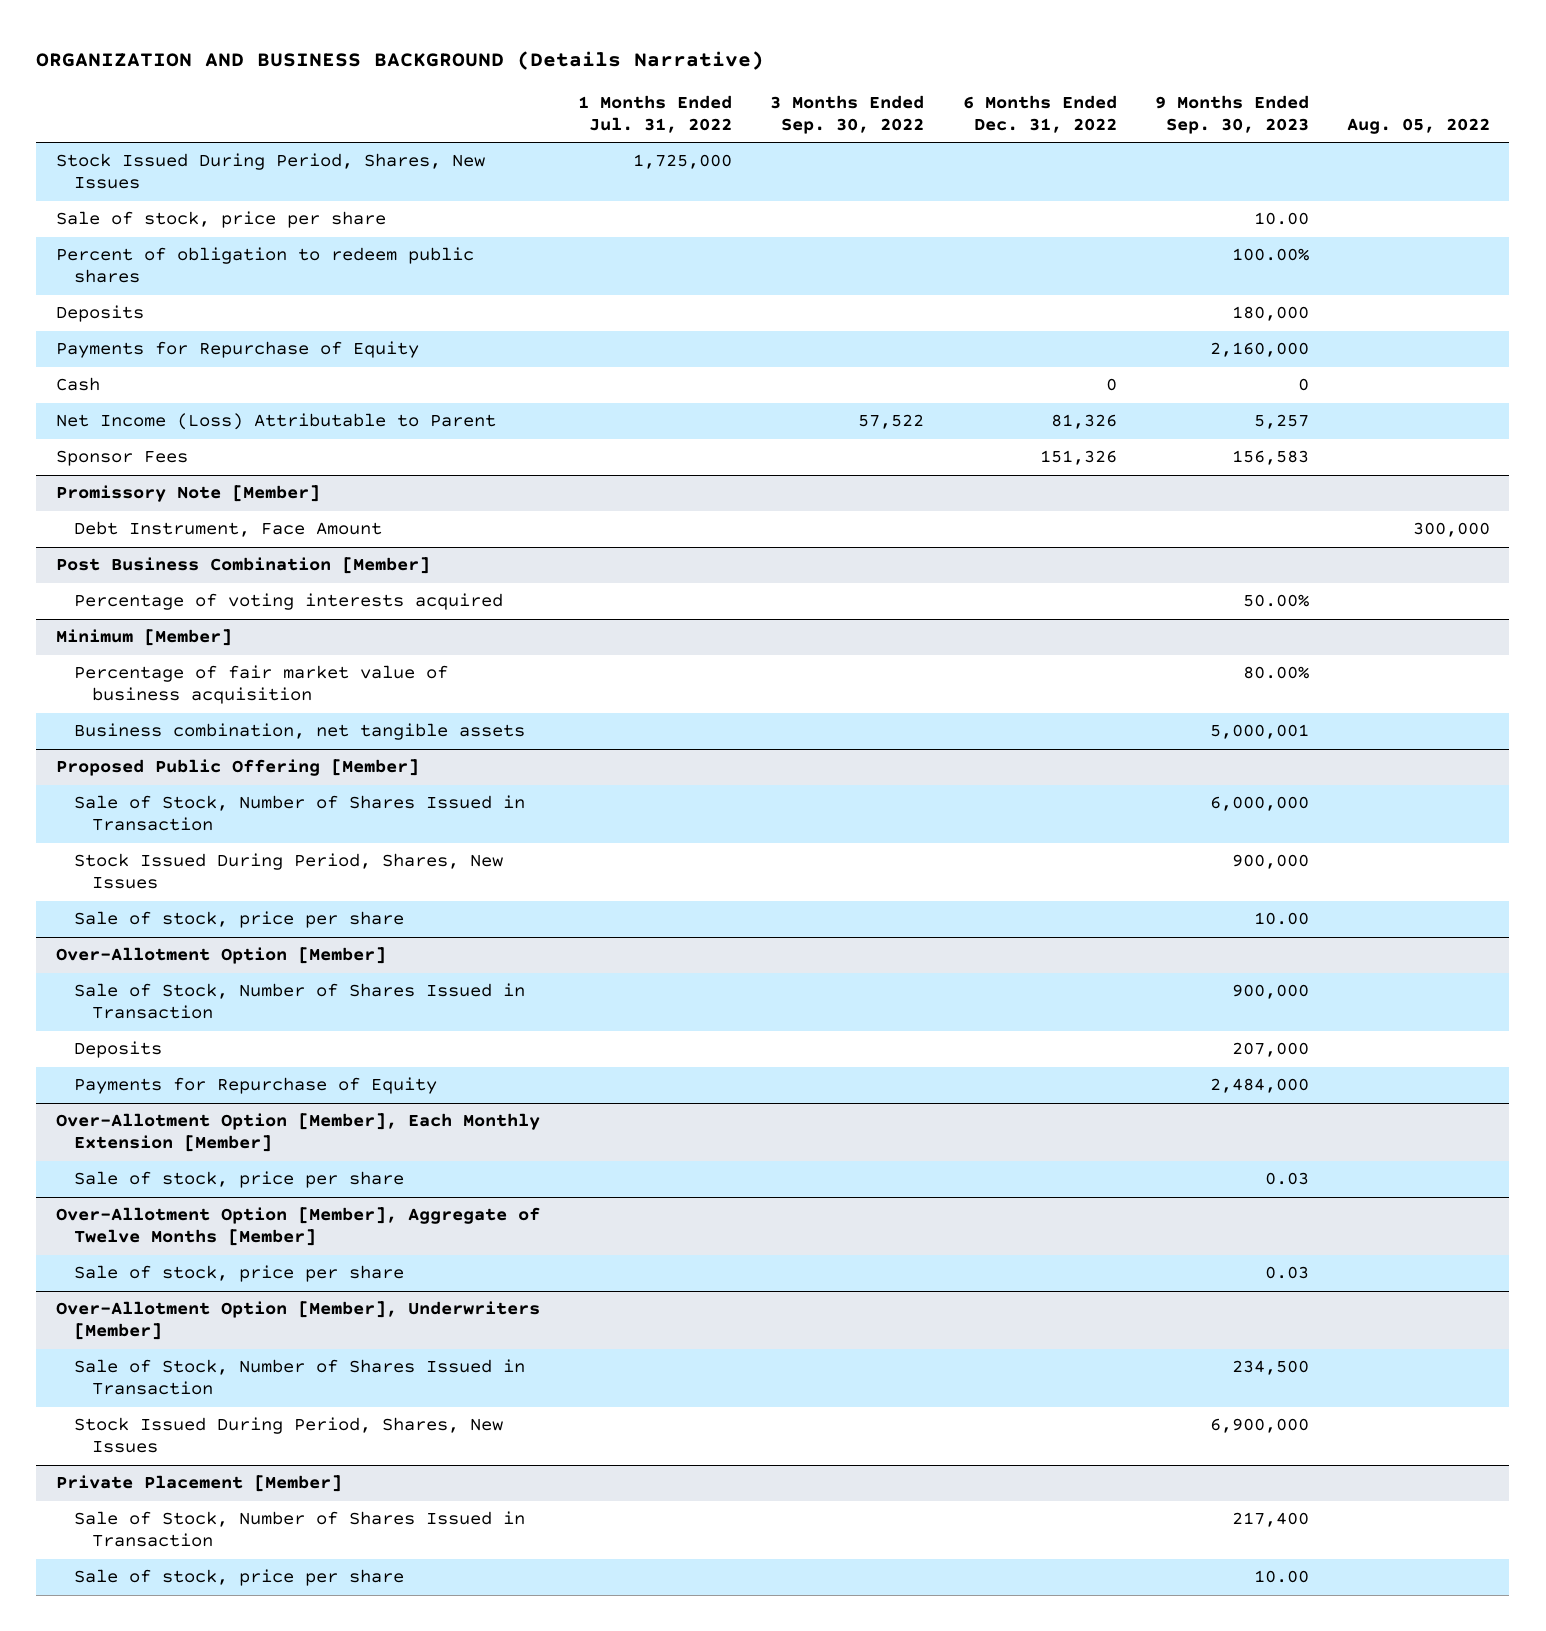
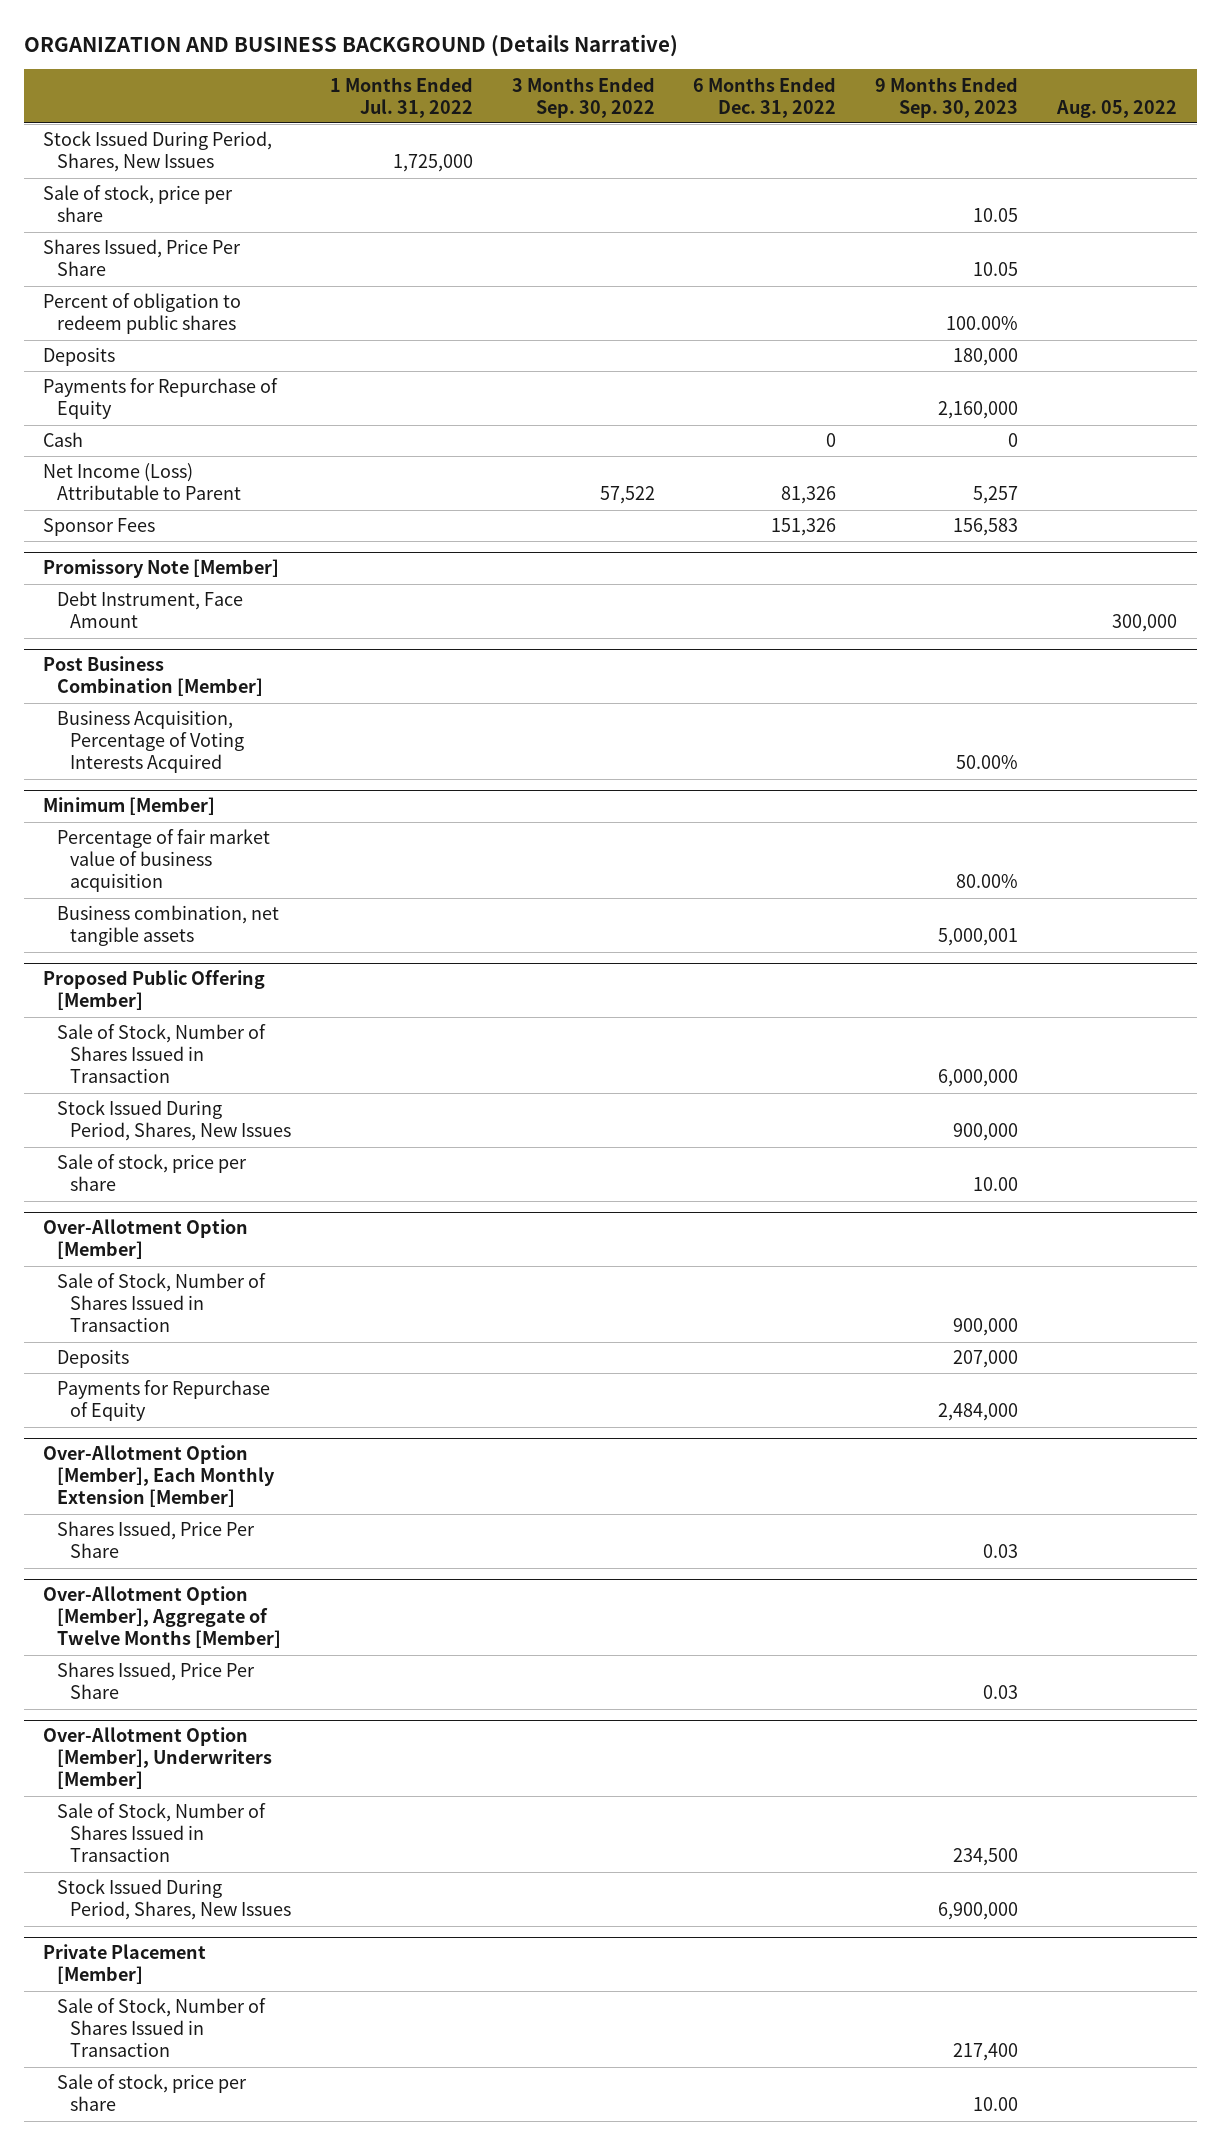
[1253,212,1309,226] 10.00 -> [973,208,1019,223] 10.05
none -> [43,239,242,277] Shares Issued, Price Per Share
[73,593,503,611] Percentage of voting interests acquired -> [56,710,244,774] Business Acquisition, Percentage of Voting Interests Acquired
[73,1171,404,1189] Sale of stock, price per share -> [56,1521,255,1559] Shares Issued, Price Per Share
[73,1265,404,1283] Sale of stock, price per share -> [56,1662,255,1700] Shares Issued, Price Per Share

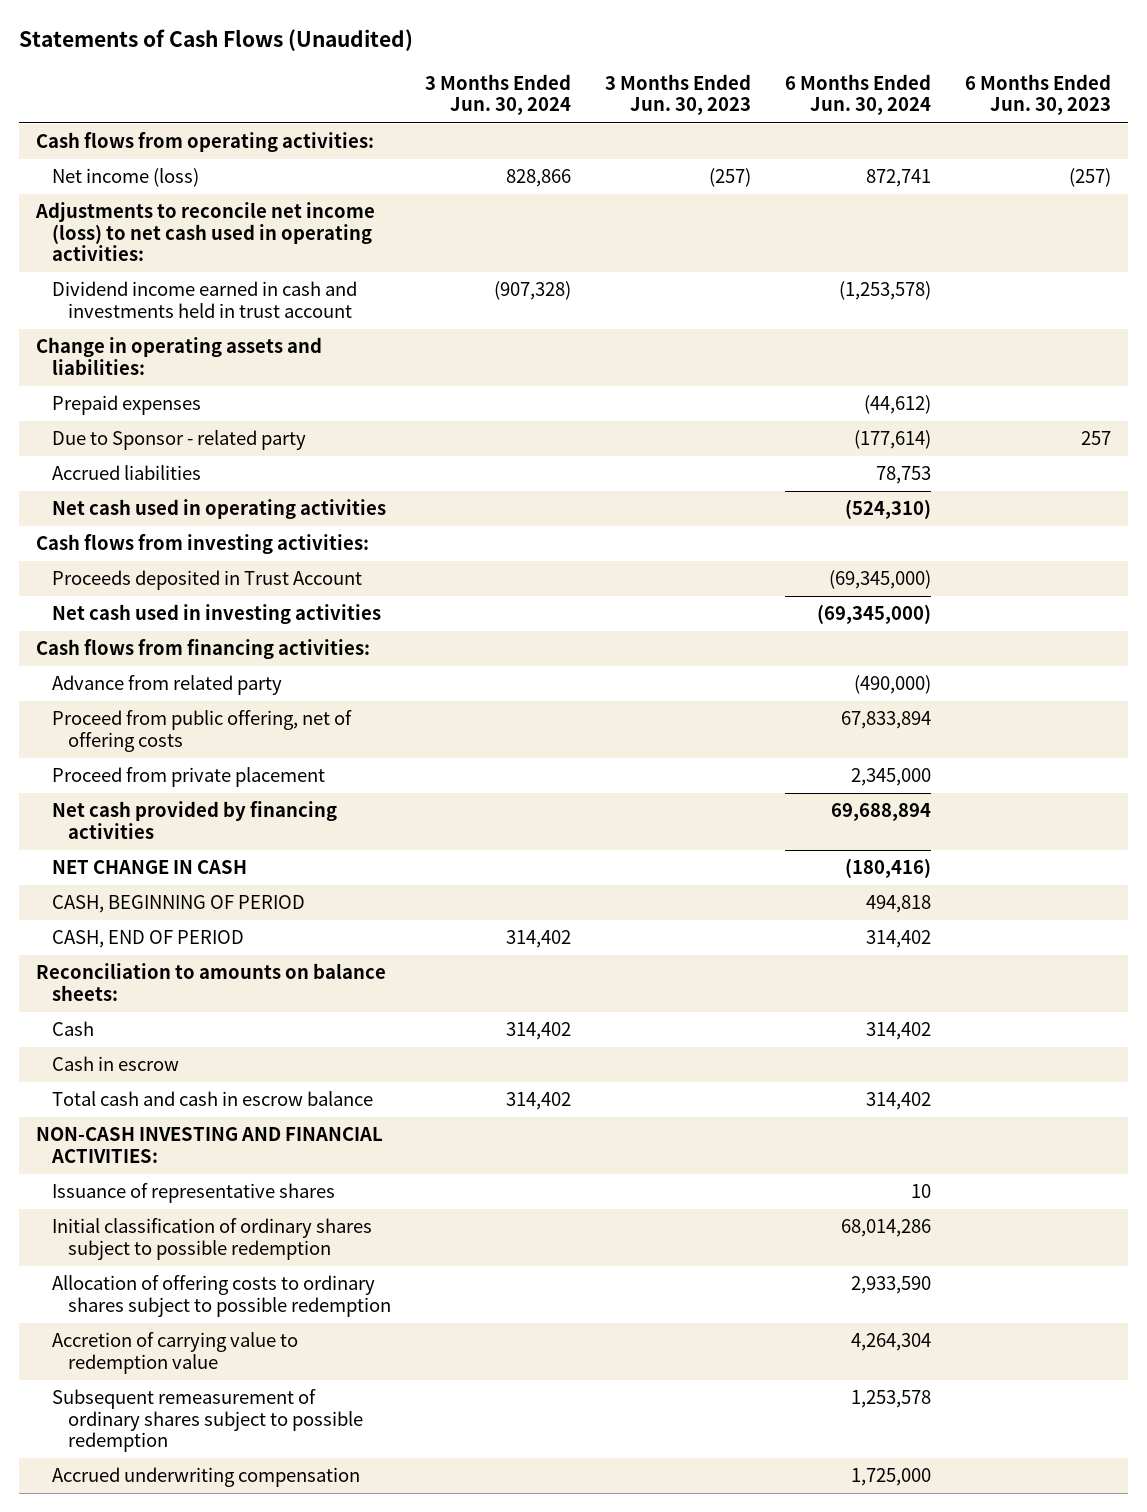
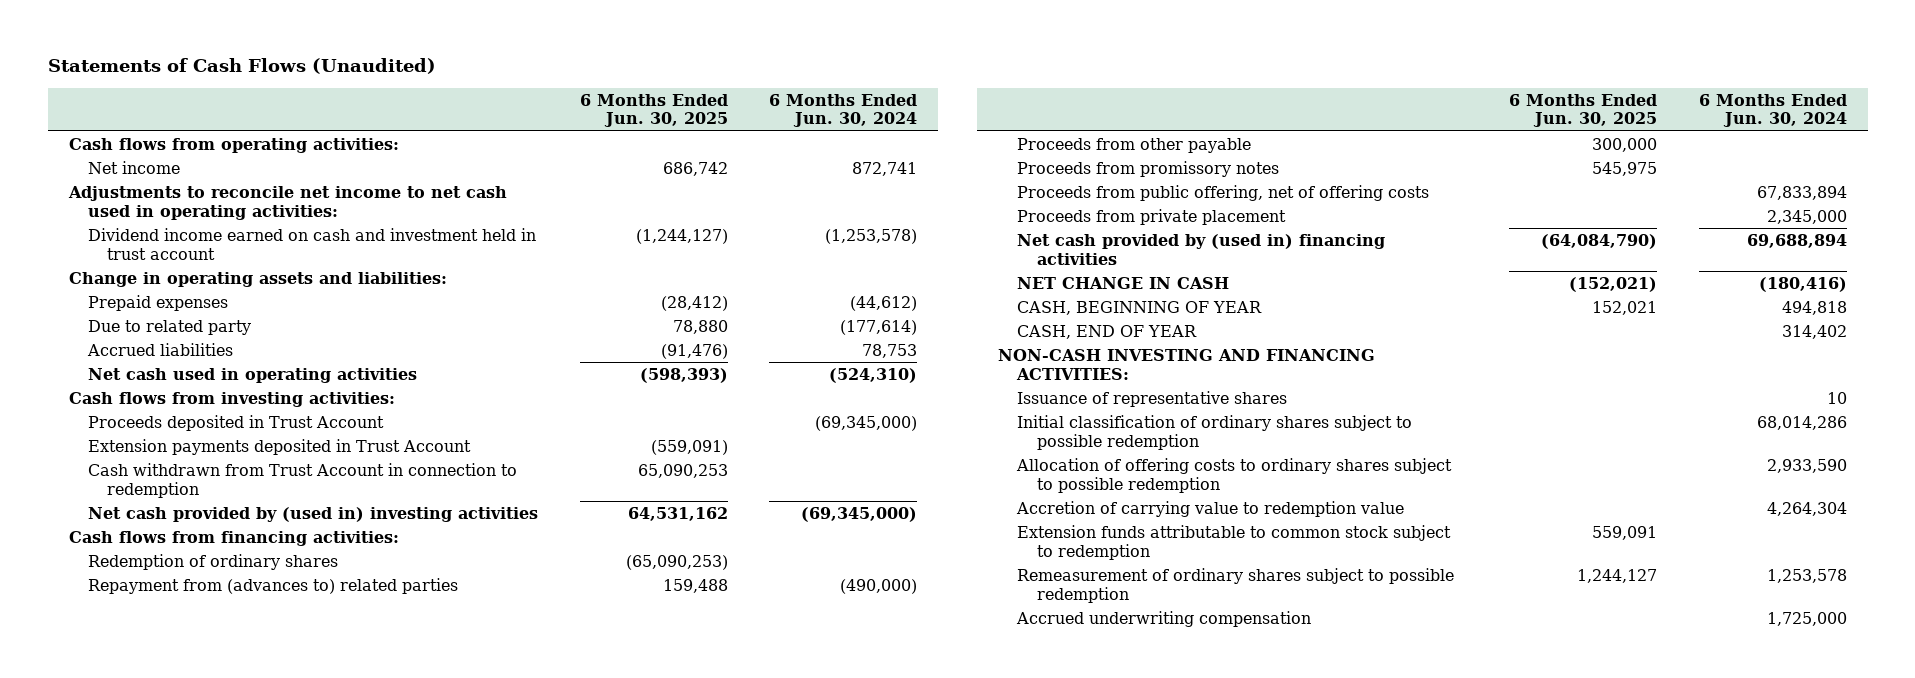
[424,74,571,116] 3 Months Ended Jun. 30, 2024 -> none
[604,74,751,116] 3 Months Ended Jun. 30, 2023 -> none
[964,74,1111,116] 6 Months Ended Jun. 30, 2023 -> none
none -> [579,93,728,128] 6 Months Ended Jun. 30, 2025
[51,168,199,188] Net income (loss) -> [87,160,180,174] Net income
[34,202,375,261] Adjustments to reconcile net income (loss) to net cash used in operating activities: -> [67,185,507,220] Adjustments to reconcile net income to net cash used in operating activities:
[51,281,357,318] Dividend income earned in cash and investments held in trust account -> [87,227,536,260] Dividend income earned on cash and investment held in trust account
[51,430,306,451] Due to Sponsor - related party -> [87,319,251,335] Due to related party
none -> [87,438,471,455] Extension payments deposited in Trust Account
none -> [87,462,517,498] Cash withdrawn from Trust Account in connection to redemption
[51,604,381,625] Net cash used in investing activities -> [87,506,538,522] Net cash provided by (used in) investing activities
[51,675,282,696] Advance from related party -> none
none -> [87,553,338,570] Redemption of ordinary shares
none -> [87,577,458,594] Repayment from (advances to) related parties
none -> [1017,137,1252,153] Proceeds from other payable
none -> [1017,160,1280,177] Proceeds from promissory notes
[51,710,352,752] Proceed from public offering, net of offering costs -> [1017,184,1430,201] Proceeds from public offering, net of offering costs
[51,767,325,788] Proceed from private placement -> [1017,208,1287,225] Proceeds from private placement
[51,801,337,839] Net cash provided by financing activities -> [1017,233,1386,265] Net cash provided by (used in) financing activities
[35,963,386,1001] Reconciliation to amounts on balance sheets: -> none
[51,1021,94,1037] Cash -> none
[51,1056,179,1072] Cash in escrow -> none
[51,1091,373,1107] Total cash and cash in escrow balance -> none
[51,895,305,914] CASH, BEGINNING OF PERIOD -> [1017,300,1263,315] CASH, BEGINNING OF YEAR
[51,930,244,949] CASH, END OF PERIOD -> [1017,324,1198,339] CASH, END OF YEAR
[35,1127,383,1163] NON-CASH INVESTING AND FINANCIAL ACTIVITIES: -> [998,348,1376,380] NON-CASH INVESTING AND FINANCING ACTIVITIES:
none -> [1017,524,1452,560] Extension funds attributable to common stock subject to redemption
[51,1389,363,1452] Subsequent remeasurement of ordinary shares subject to possible redemption -> [1017,567,1455,603] Remeasurement of ordinary shares subject to possible redemption

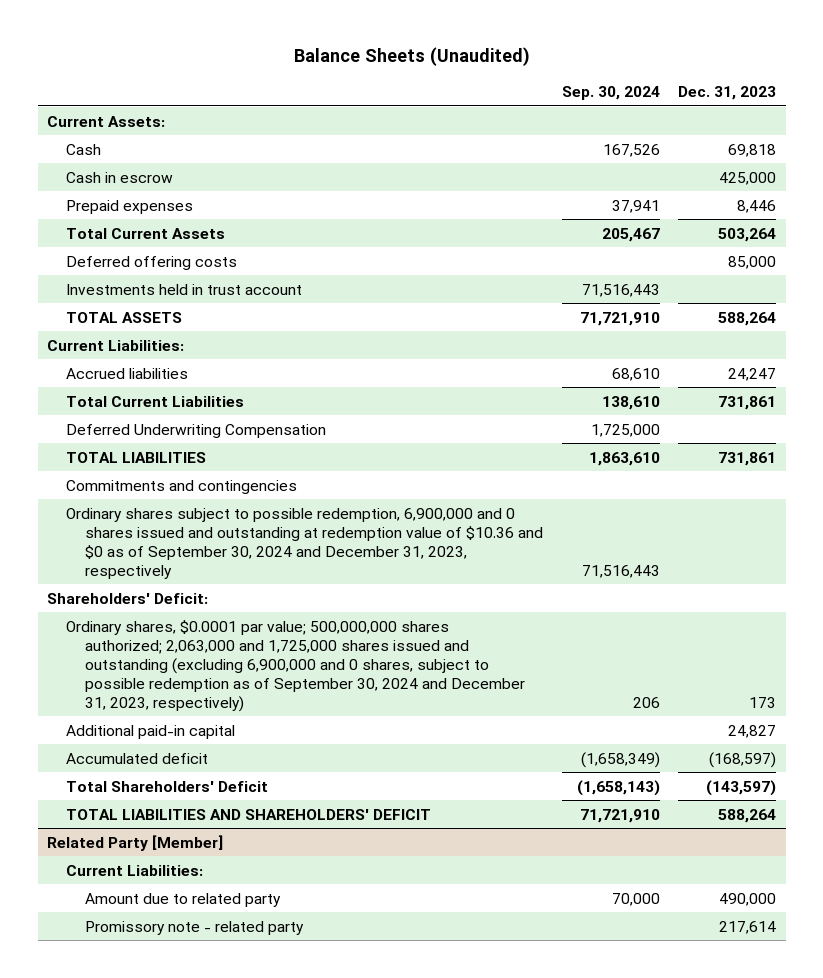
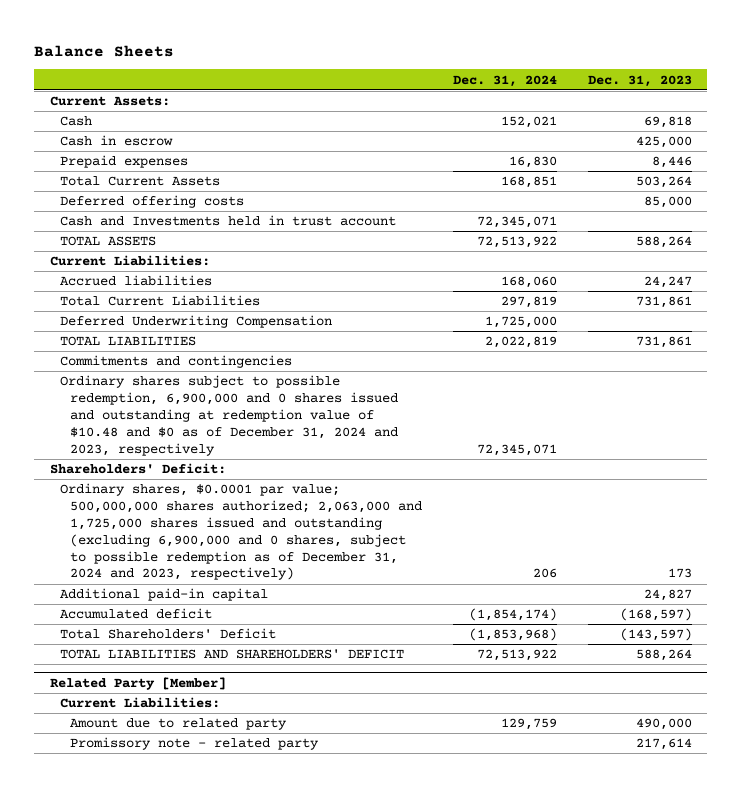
[293,47,530,67] Balance Sheets (Unaudited) -> [34,44,175,57] Balance Sheets
[561,86,660,101] Sep. 30, 2024 -> none
none -> [452,74,557,87] Dec. 31, 2024
[66,283,303,295] Investments held in trust account -> [59,215,396,227] Cash and Investments held in trust account
[66,507,543,579] Ordinary shares subject to possible redemption, 6,900,000 and 0 shares issued and outstanding at redemption value of $10.36 and $0 as of September 30, 2024 and December 31, 2023, respectively -> [59,375,399,456] Ordinary shares subject to possible redemption, 6,900,000 and 0 shares issued and outstanding at redemption value of $10.48 and $0 as of December 31, 2024 and 2023, respectively
[66,619,525,712] Ordinary shares, $0.0001 par value; 500,000,000 shares authorized; 2,063,000 and 1,725,000 shares issued and outstanding (excluding 6,900,000 and 0 shares, subject to possible redemption as of September 30, 2024 and December 31, 2023, respectively) -> [59,483,423,581] Ordinary shares, $0.0001 par value; 500,000,000 shares authorized; 2,063,000 and 1,725,000 shares issued and outstanding (excluding 6,900,000 and 0 shares, subject to possible redemption as of December 31, 2024 and 2023, respectively)

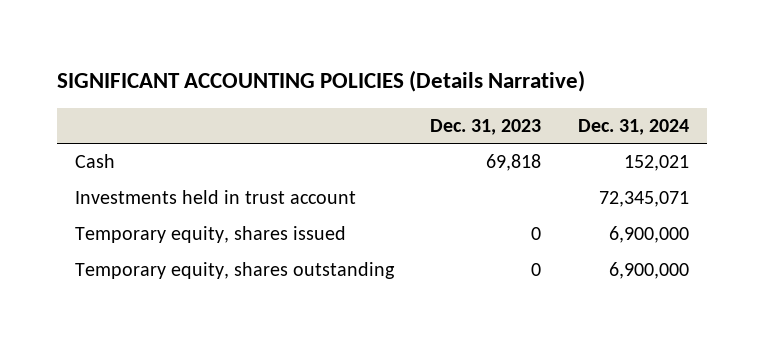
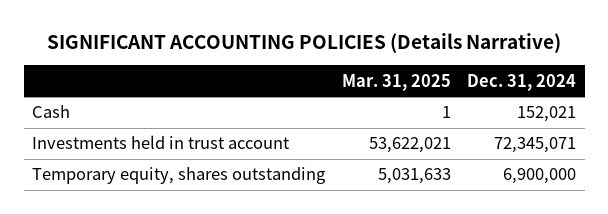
[430,118,542,135] Dec. 31, 2023 -> none
none -> [341,73,451,91] Mar. 31, 2025
[74,226,346,244] Temporary equity, shares issued -> none

